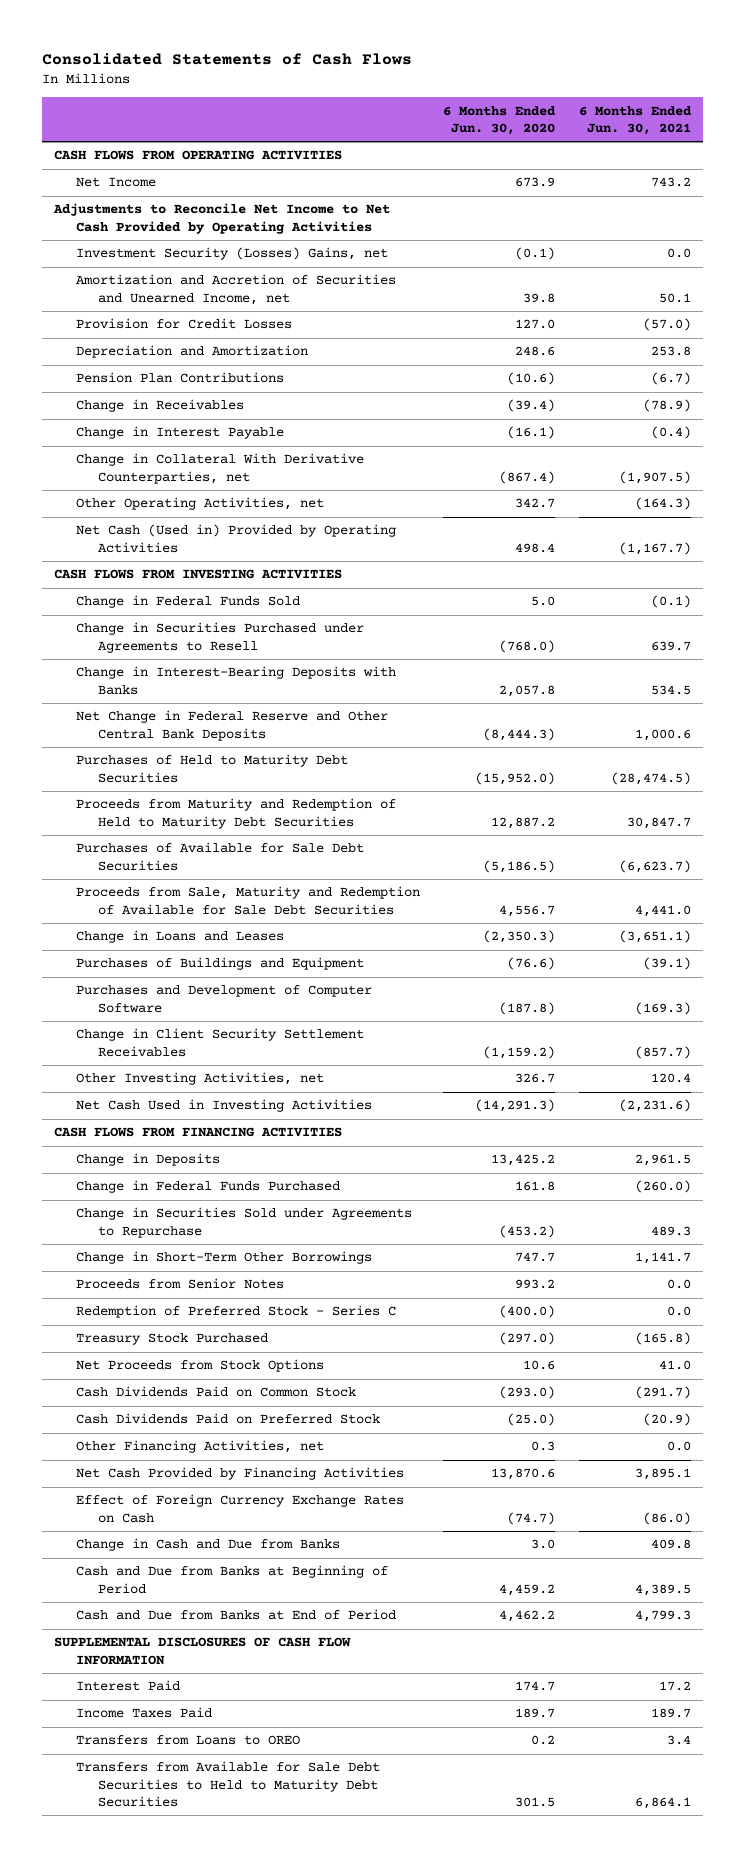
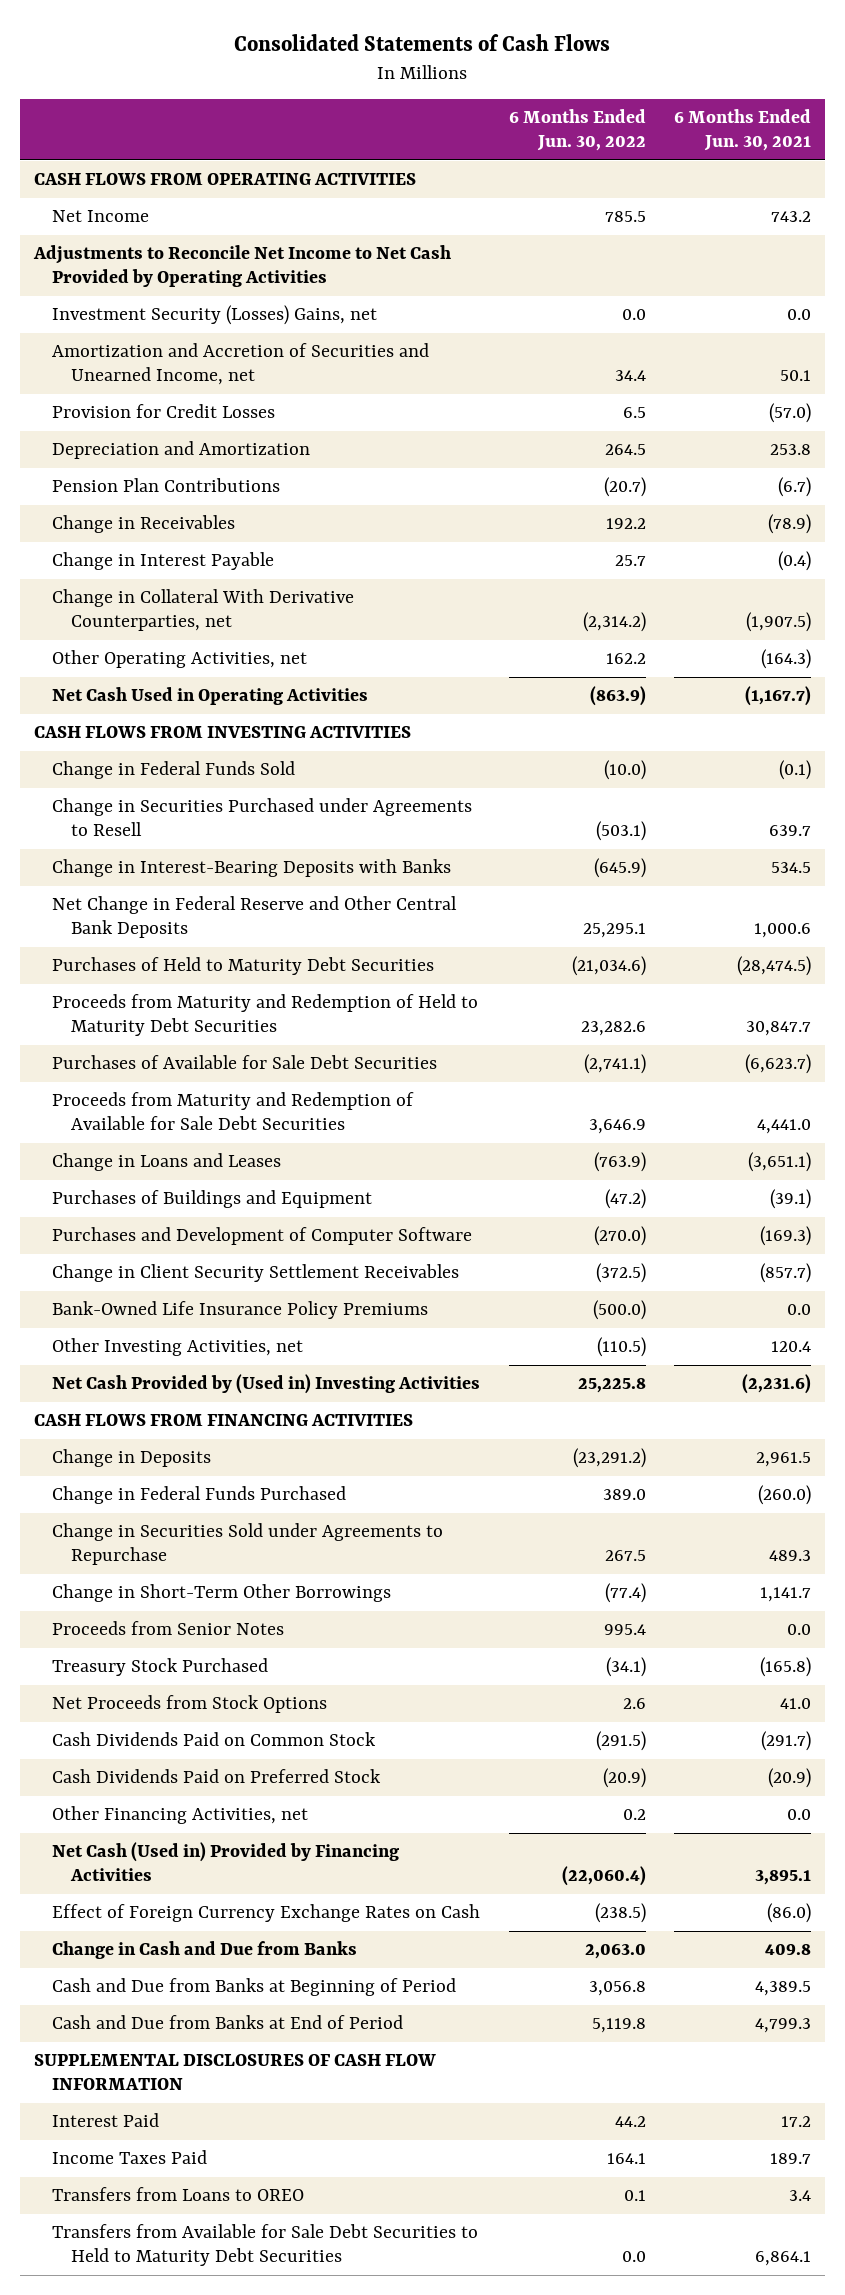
[443,105,557,136] 6 Months Ended Jun. 30, 2020 -> none
none -> [508,109,646,151] 6 Months Ended Jun. 30, 2022
[75,524,396,553] Net Cash (Used in) Provided by Operating Activities -> [52,687,369,706] Net Cash Used in Operating Activities
[75,886,420,915] Proceeds from Sale, Maturity and Redemption of Available for Sale Debt Securities -> [52,1092,415,1130] Proceeds from Maturity and Redemption of Available for Sale Debt Securities
none -> [52,1301,429,1320] Bank-Owned Life Insurance Policy Premiums
[75,1099,372,1113] Net Cash Used in Investing Activities -> [52,1374,481,1395] Net Cash Provided by (Used in) Investing Activities
[75,1305,396,1319] Redemption of Preferred Stock - Series C -> none
[75,1467,404,1481] Net Cash Provided by Financing Activities -> [52,1842,400,1881] Net Cash (Used in) Provided by Financing Activities

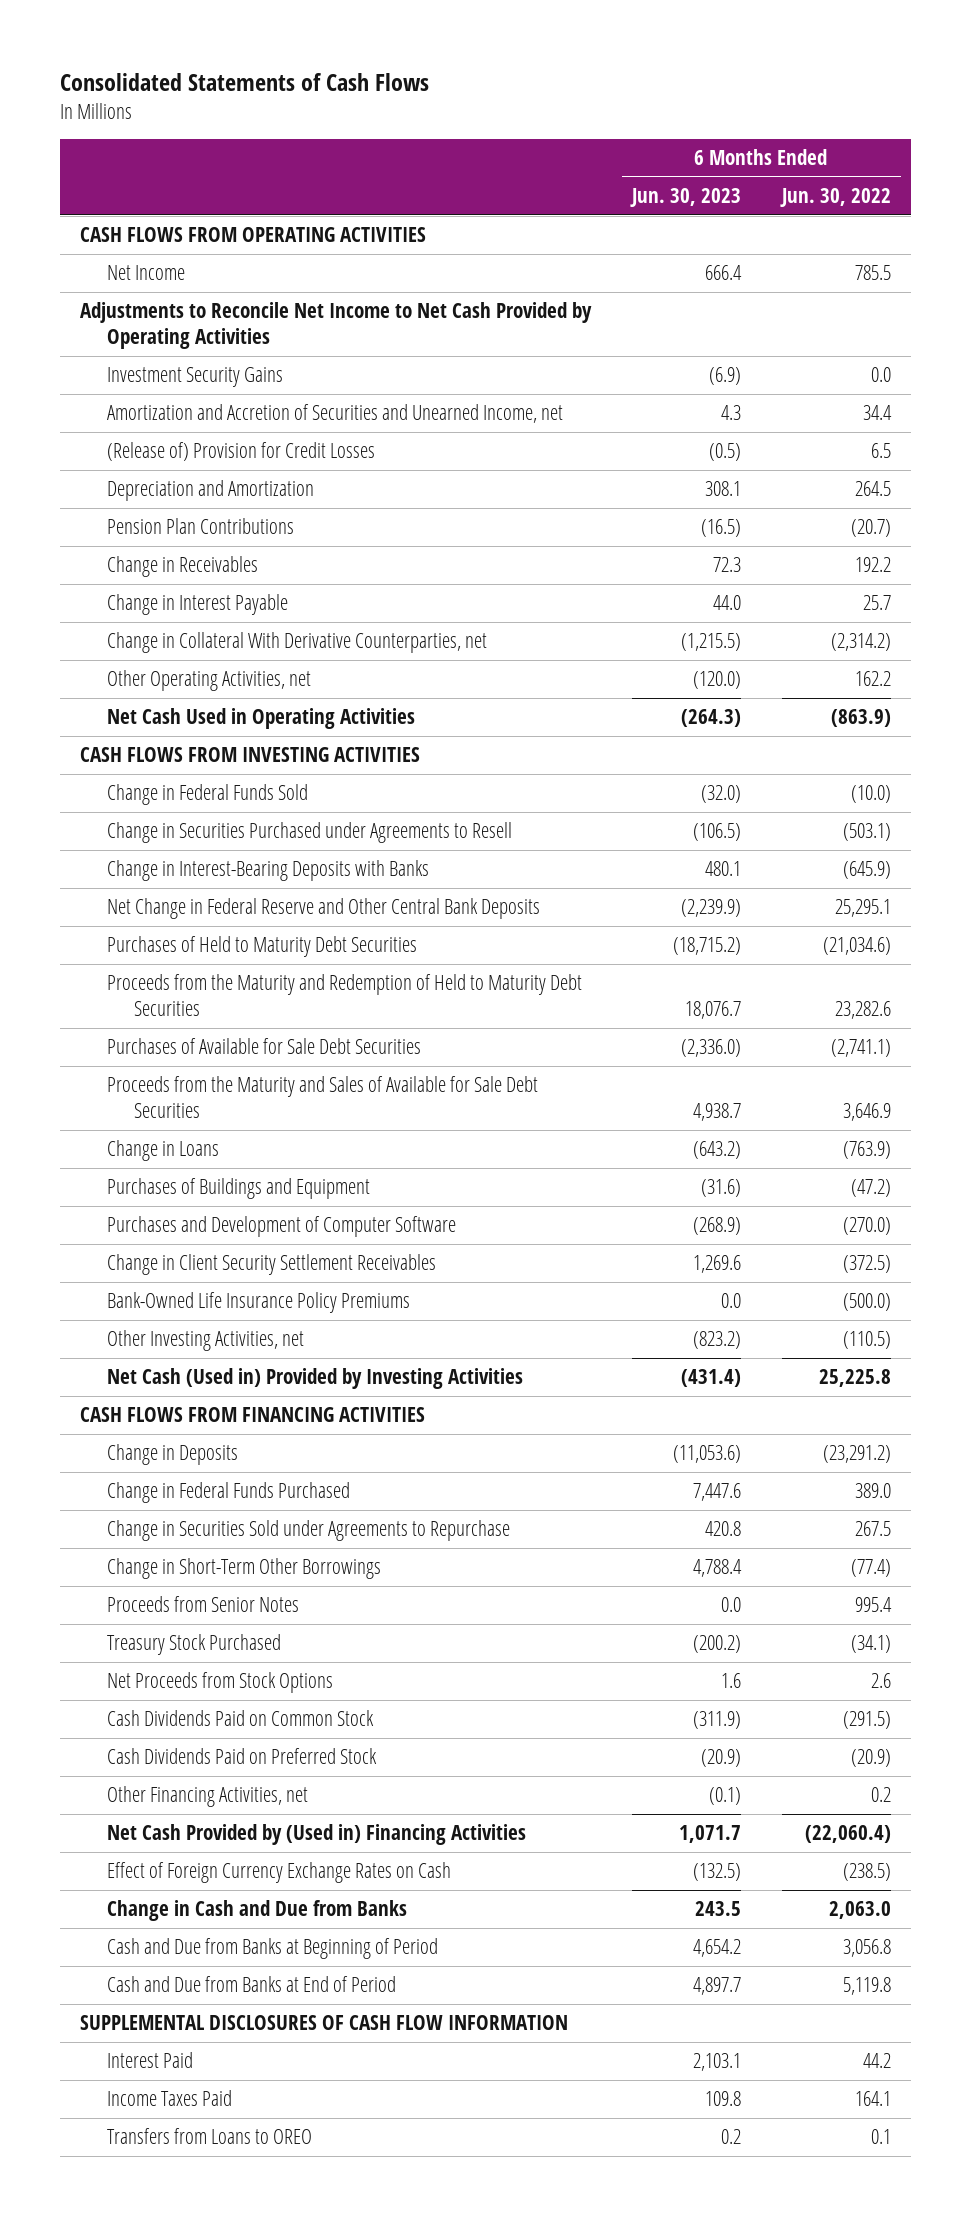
[673,109,811,151] 6 Months Ended Jun. 30, 2021 -> none
none -> [630,187,742,207] Jun. 30, 2023
[52,305,378,326] Investment Security (Losses) Gains, net -> [106,367,283,388] Investment Security Gains
[52,404,276,419] Provision for Credit Losses -> [106,442,375,462] (Release of) Provision for Credit Losses
[52,994,479,1036] Proceeds from Maturity and Redemption of Held to Maturity Debt Securities -> [106,974,582,1016] Proceeds from the Maturity and Redemption of Held to Maturity Debt Securities
[52,1092,415,1130] Proceeds from Maturity and Redemption of Available for Sale Debt Securities -> [106,1076,538,1118] Proceeds from the Maturity and Sales of Available for Sale Debt Securities
[52,1153,282,1172] Change in Loans and Leases -> [106,1140,219,1162] Change in Loans
[52,1374,481,1395] Net Cash Provided by (Used in) Investing Activities -> [106,1368,523,1390] Net Cash (Used in) Provided by Investing Activities
[52,1842,400,1881] Net Cash (Used in) Provided by Financing Activities -> [106,1824,526,1846] Net Cash Provided by (Used in) Financing Activities
[52,2224,479,2266] Transfers from Available for Sale Debt Securities to Held to Maturity Debt Securities -> none

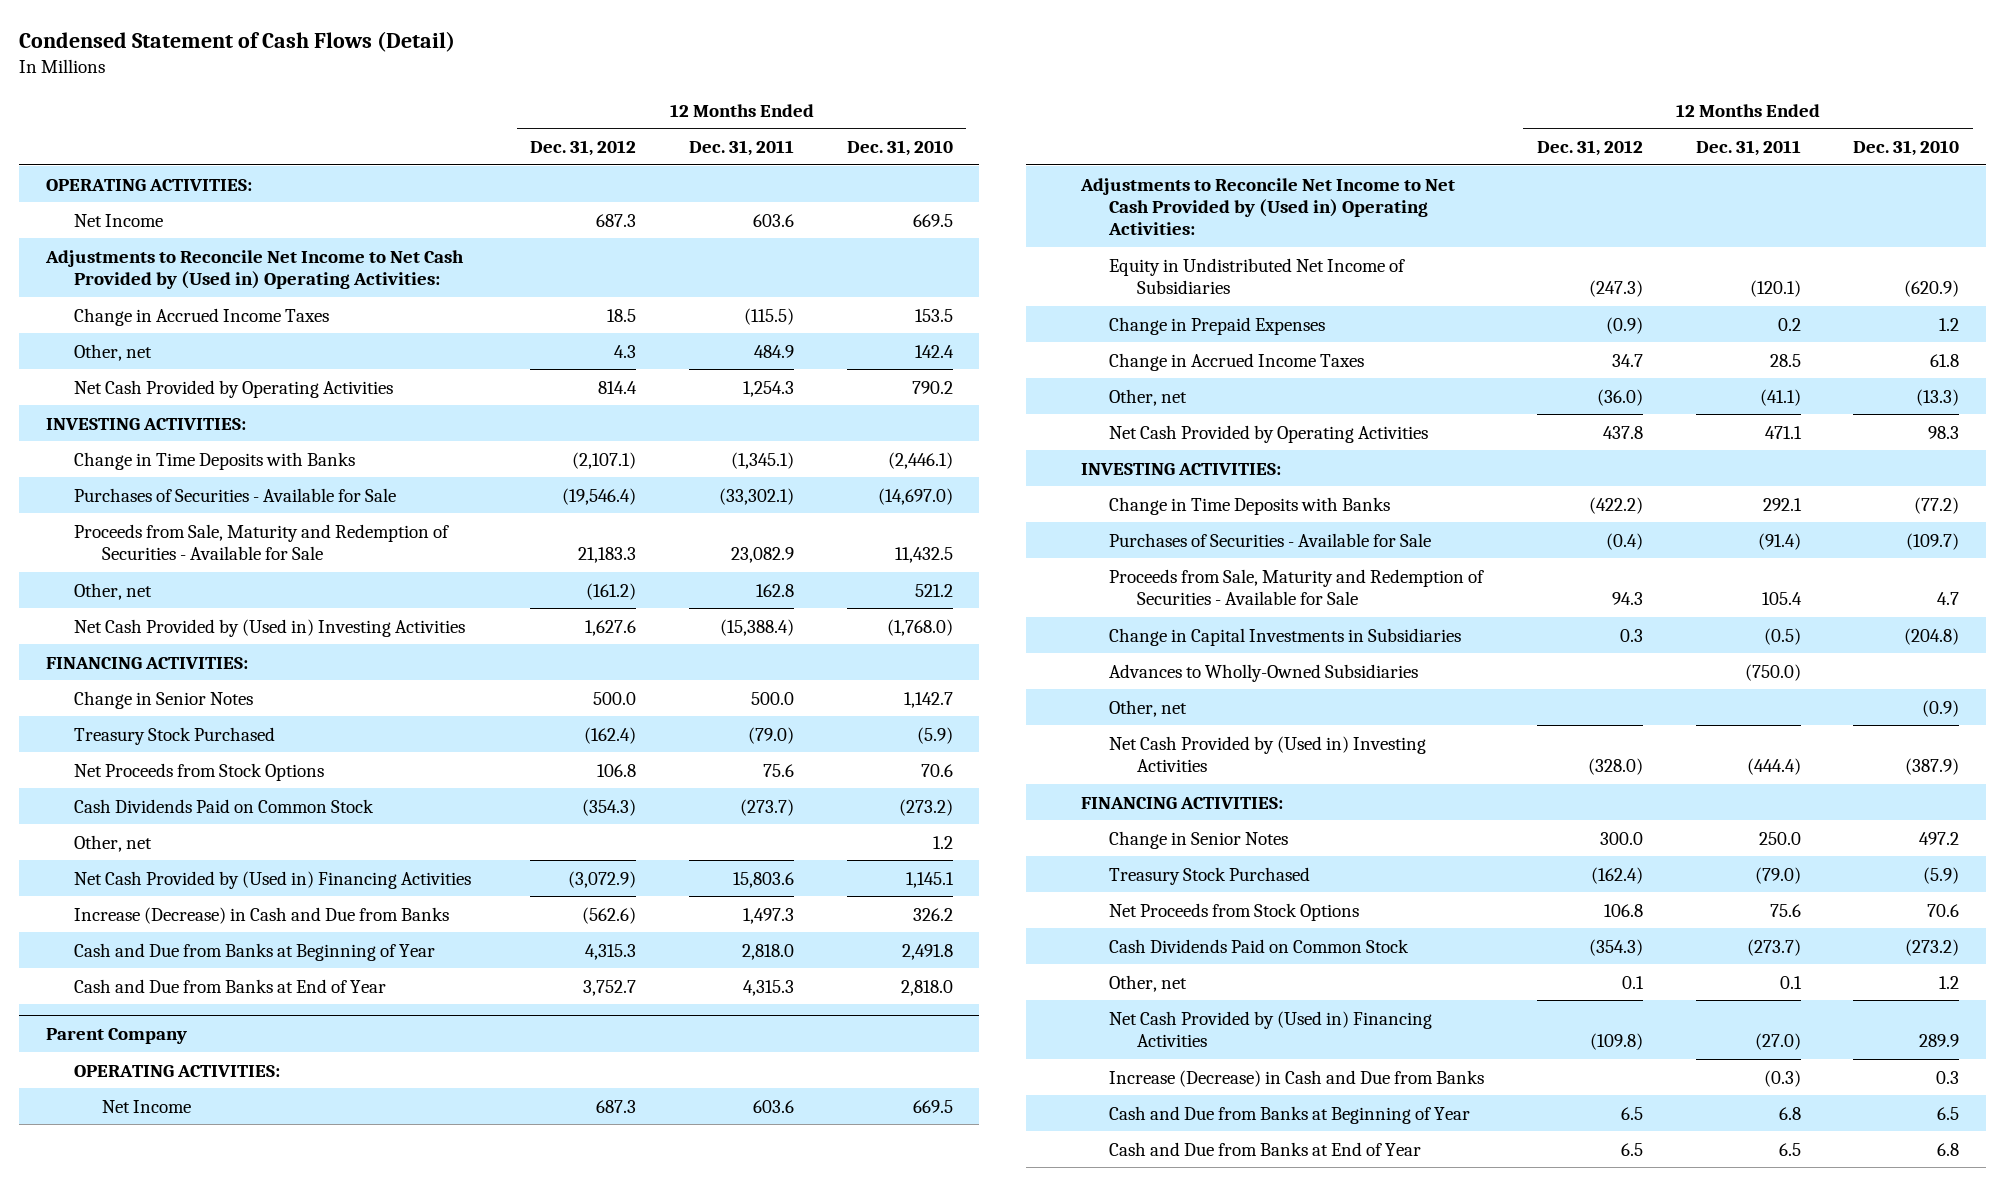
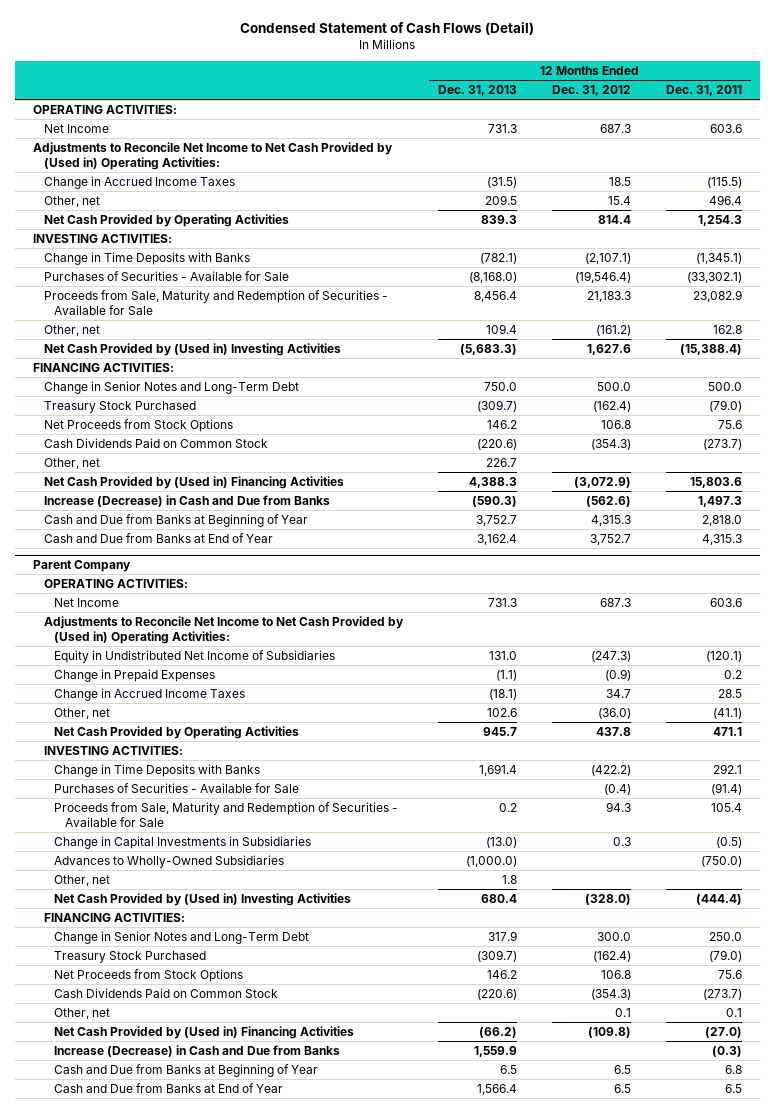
[846,140,953,157] Dec. 31, 2010 -> none
none -> [437,85,517,97] Dec. 31, 2013
[614,344,637,358] 4.3 -> [607,195,631,205] 15.4
[754,344,795,358] 484.9 -> [709,194,743,205] 496.4
[74,690,254,709] Change in Senior Notes -> [43,380,299,394] Change in Senior Notes and Long-Term Debt
[1108,830,1288,849] Change in Senior Notes -> [54,930,310,944] Change in Senior Notes and Long-Term Debt

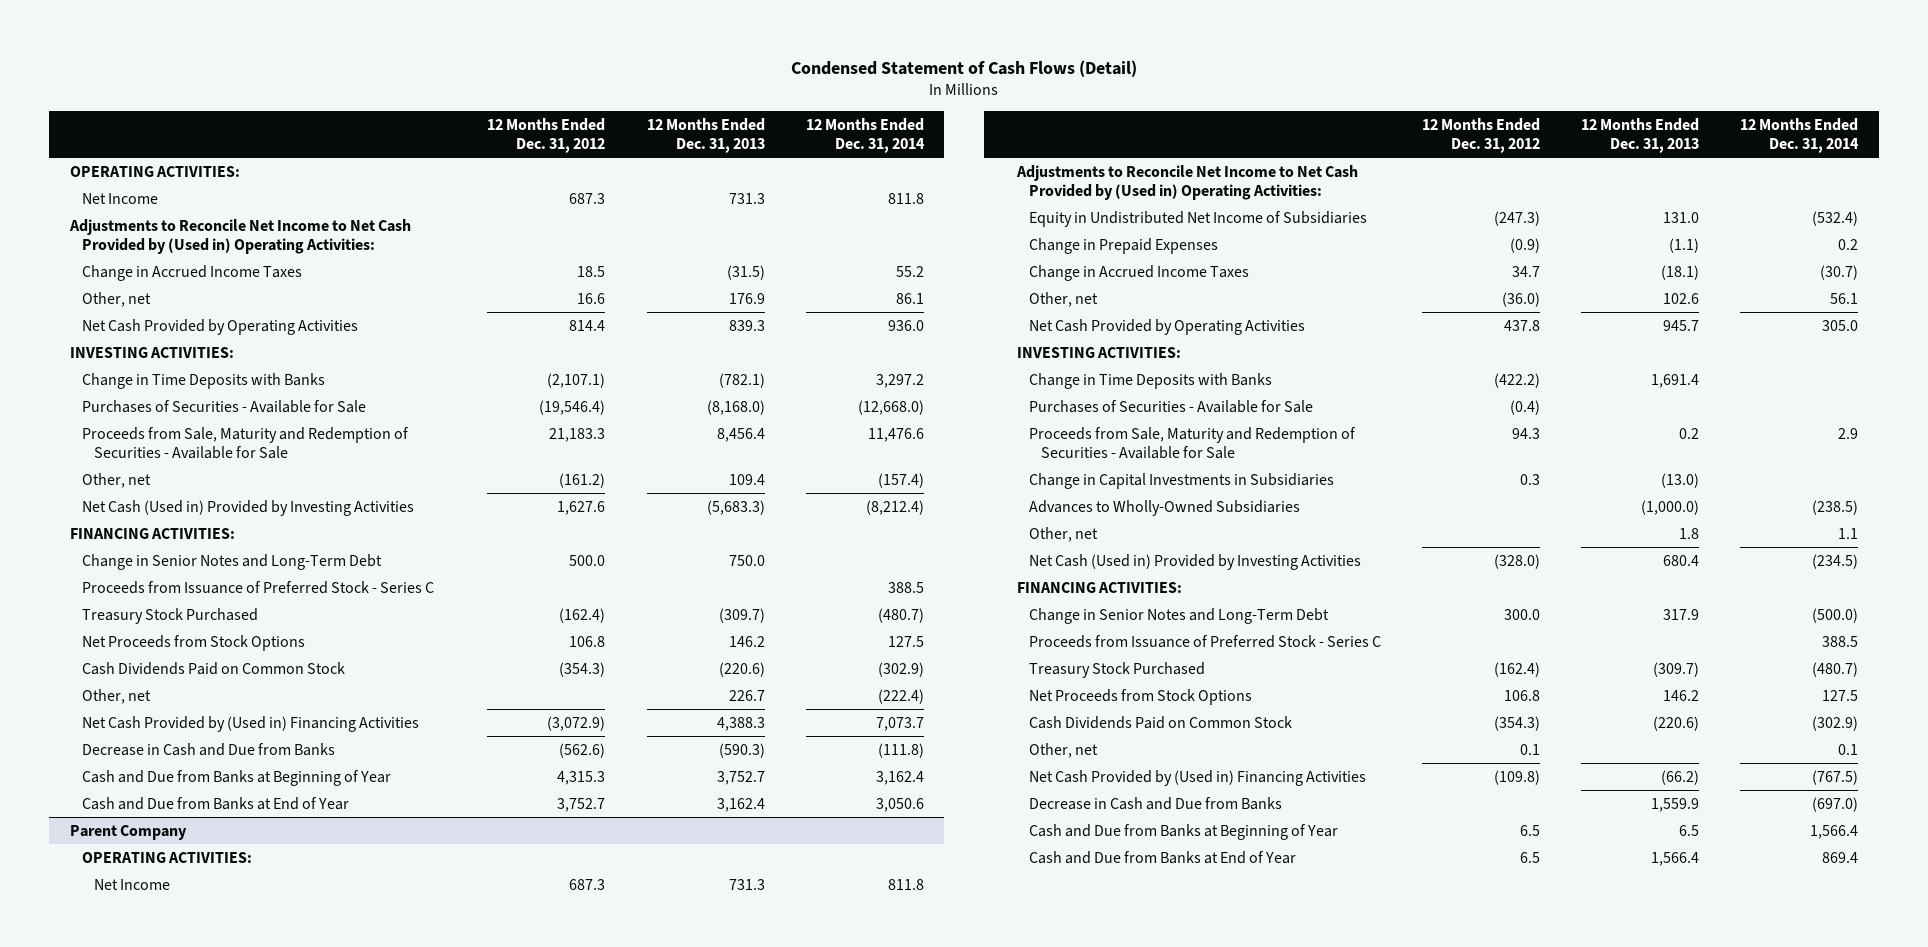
[666,85,743,97] Dec. 31, 2011 -> none
none -> [805,117,925,154] 12 Months Ended Dec. 31, 2014
[484,194,517,205] 209.5 -> [728,292,765,304] 176.9
[607,195,631,205] 15.4 -> [577,292,606,304] 16.6
[43,342,341,356] Net Cash Provided by (Used in) Investing Activities -> [82,499,415,516] Net Cash (Used in) Provided by Investing Activities
none -> [82,580,435,594] Proceeds from Issuance of Preferred Stock - Series C
[43,494,330,507] Increase (Decrease) in Cash and Due from Banks -> [82,742,336,756] Decrease in Cash and Due from Banks
[54,892,352,906] Net Cash Provided by (Used in) Investing Activities -> [1028,553,1361,570] Net Cash (Used in) Provided by Investing Activities
none -> [1028,634,1381,648] Proceeds from Issuance of Preferred Stock - Series C
[54,1044,341,1057] Increase (Decrease) in Cash and Due from Banks -> [1028,796,1282,810] Decrease in Cash and Due from Banks

